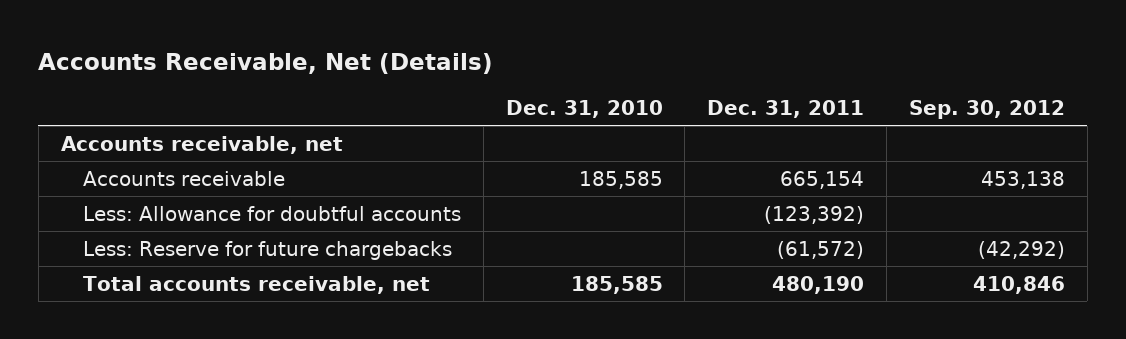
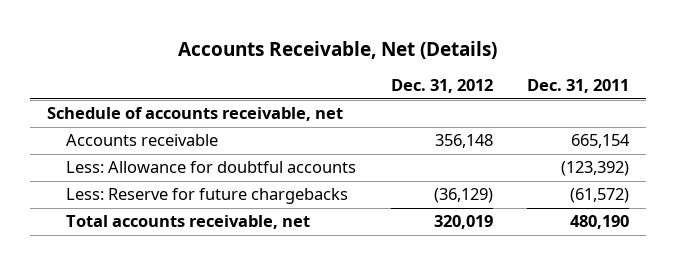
[505,99,663,118] Dec. 31, 2010 -> none
[908,99,1065,119] Sep. 30, 2012 -> none
none -> [390,79,493,94] Dec. 31, 2012
[60,136,343,155] Accounts receivable, net -> [46,107,343,122] Schedule of accounts receivable, net

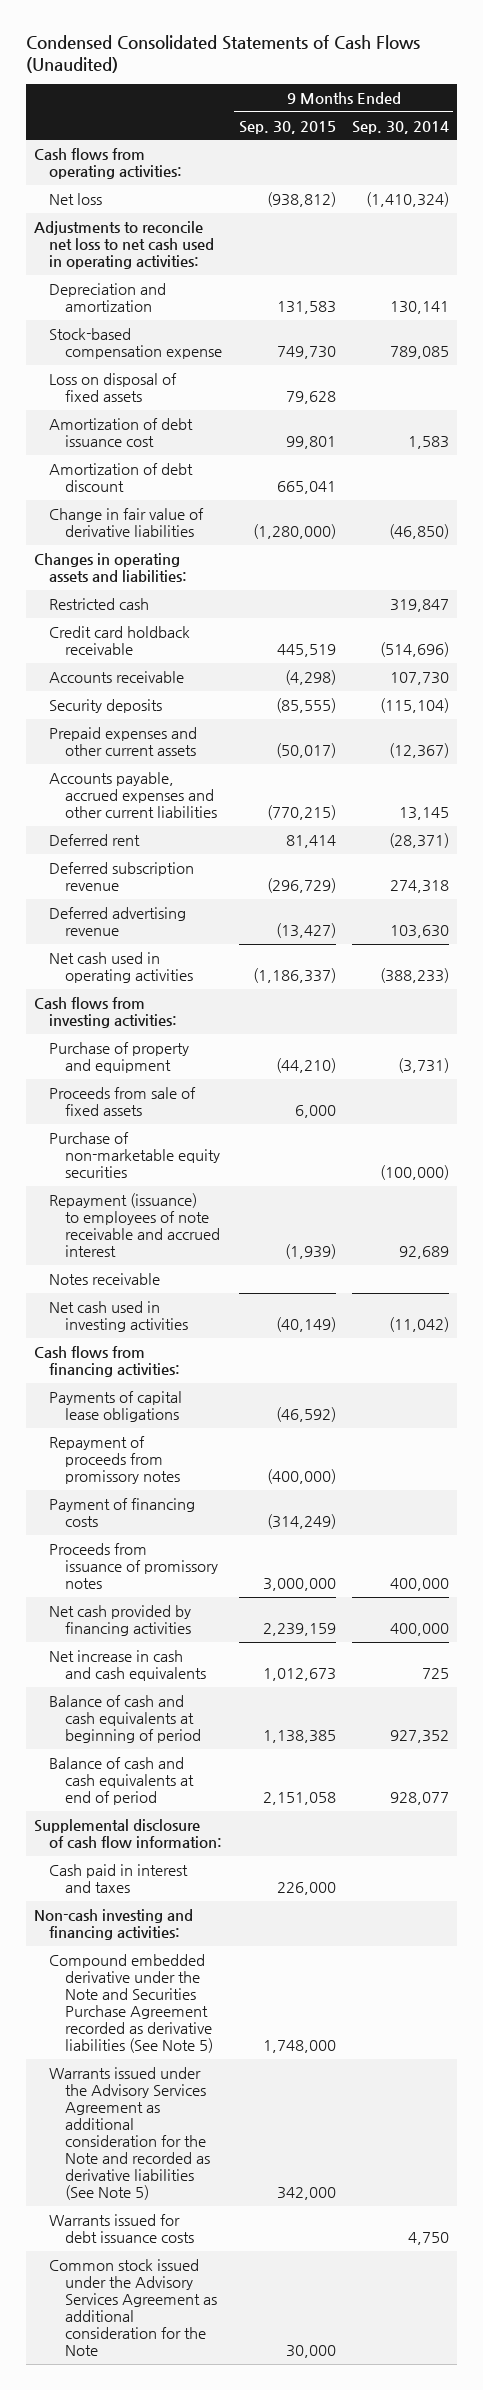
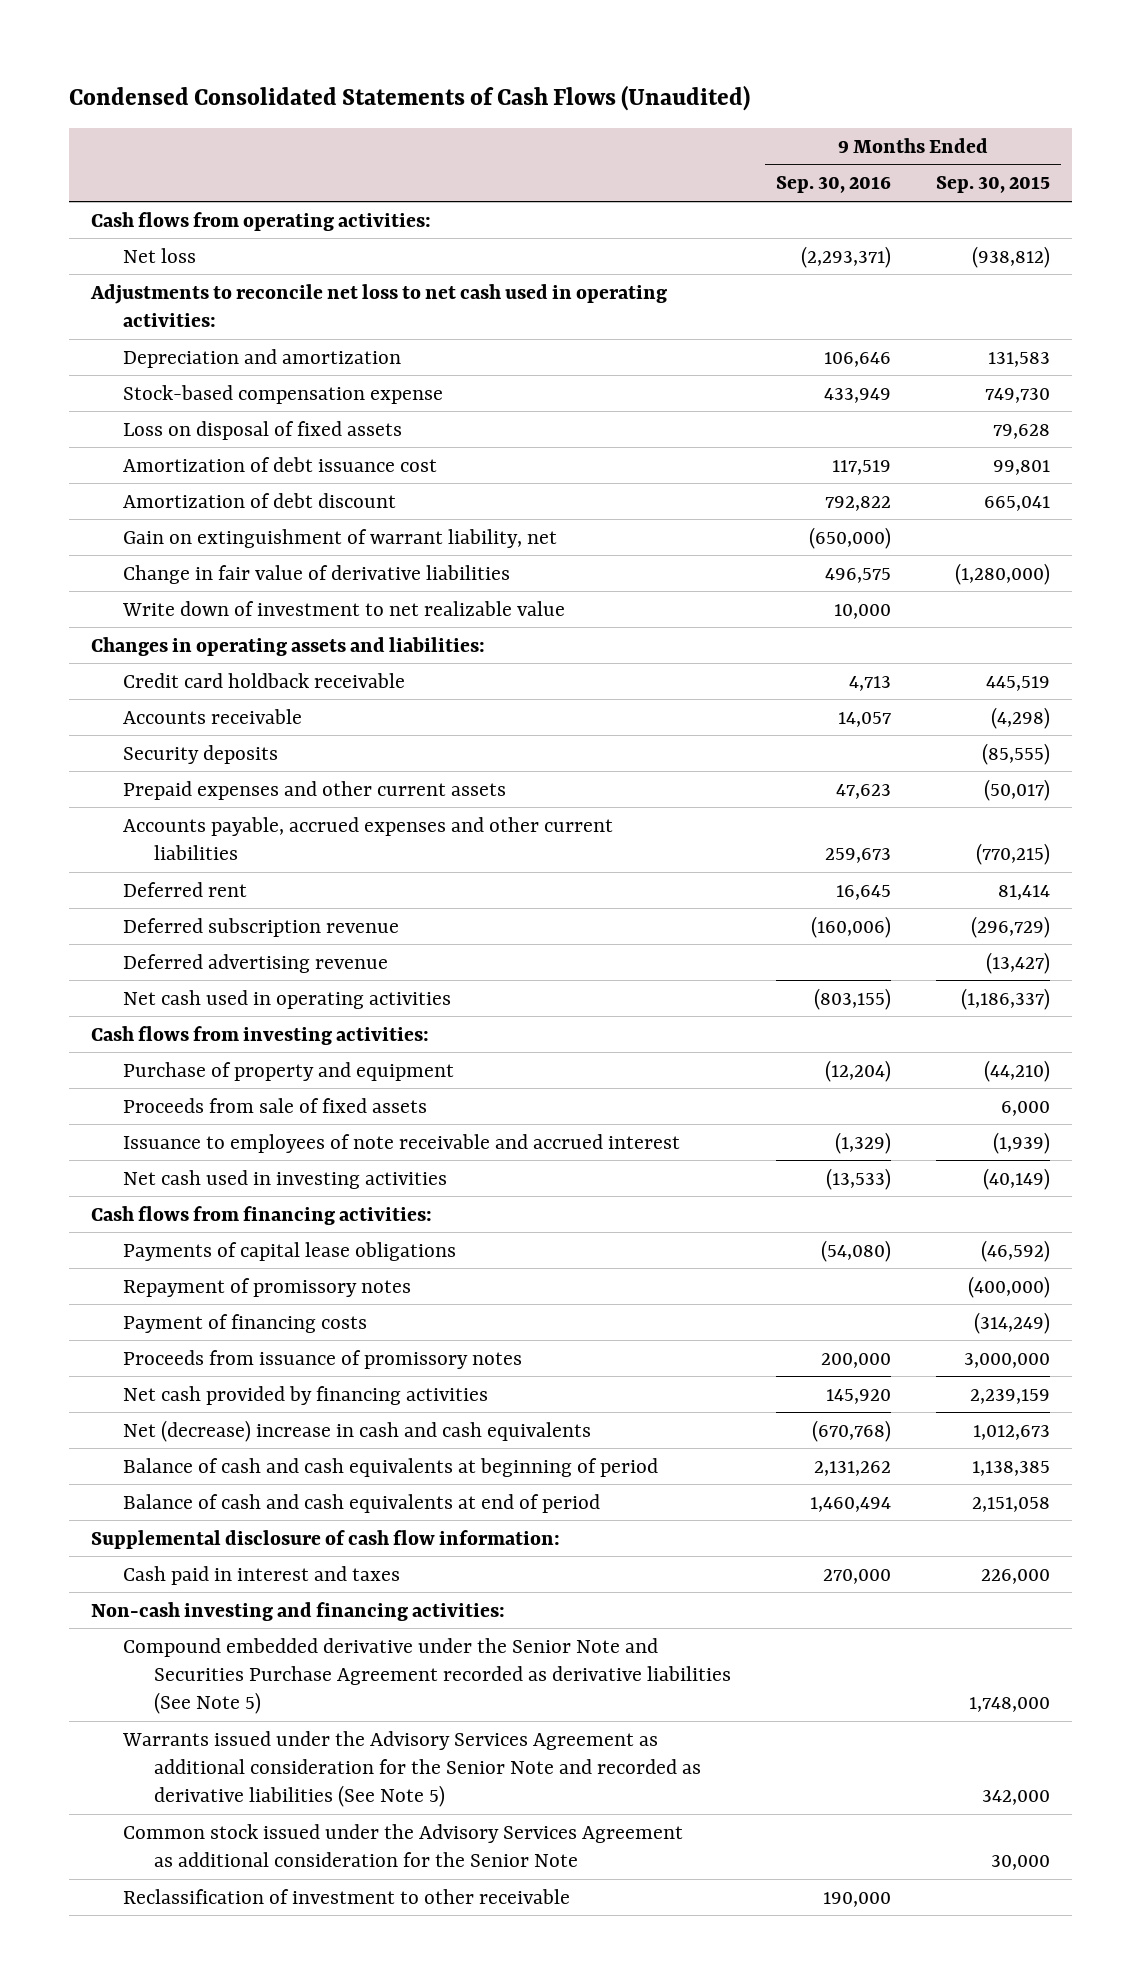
[351,120,449,134] Sep. 30, 2014 -> none
none -> [775,176,891,194] Sep. 30, 2016
none -> [122,528,557,548] Gain on extinguishment of warrant liability, net
none -> [121,600,565,616] Write down of investment to net realizable value
[49,597,150,610] Restricted cash -> none
[49,1131,220,1178] Purchase of non-marketable equity securities -> none
[49,1272,161,1285] Notes receivable -> none
[49,1192,220,1257] Repayment (issuance) to employees of note receivable and accrued interest -> [122,1133,680,1153] Issuance to employees of note receivable and accrued interest
[49,1435,180,1484] Repayment of proceeds from promissory notes -> [122,1277,411,1297] Repayment of promissory notes
[49,1649,206,1681] Net increase in cash and cash equivalents -> [122,1419,591,1442] Net (decrease) increase in cash and cash equivalents
[49,2213,194,2243] Warrants issued for debt issuance costs -> none
[49,1953,213,2054] Compound embedded derivative under the Note and Securities Purchase Agreement recorded as derivative liabilities (See Note 5) -> [122,1637,732,1715] Compound embedded derivative under the Senior Note and Securities Purchase Agreement recorded as derivative liabilities (See Note 5)
[49,2066,210,2201] Warrants issued under the Advisory Services Agreement as additional consideration for the Note and recorded as derivative liabilities (See Note 5) -> [121,1730,702,1808] Warrants issued under the Advisory Services Agreement as additional consideration for the Senior Note and recorded as derivative liabilities (See Note 5)
[49,2258,217,2357] Common stock issued under the Advisory Services Agreement as additional consideration for the Note -> [122,1823,683,1868] Common stock issued under the Advisory Services Agreement as additional consideration for the Senior Note
none -> [122,1888,570,1904] Reclassification of investment to other receivable

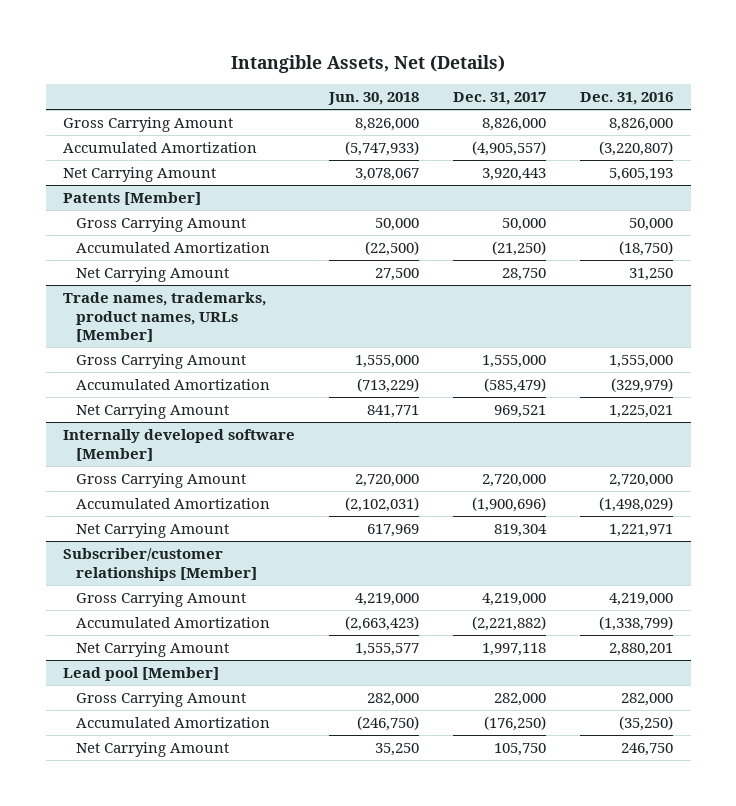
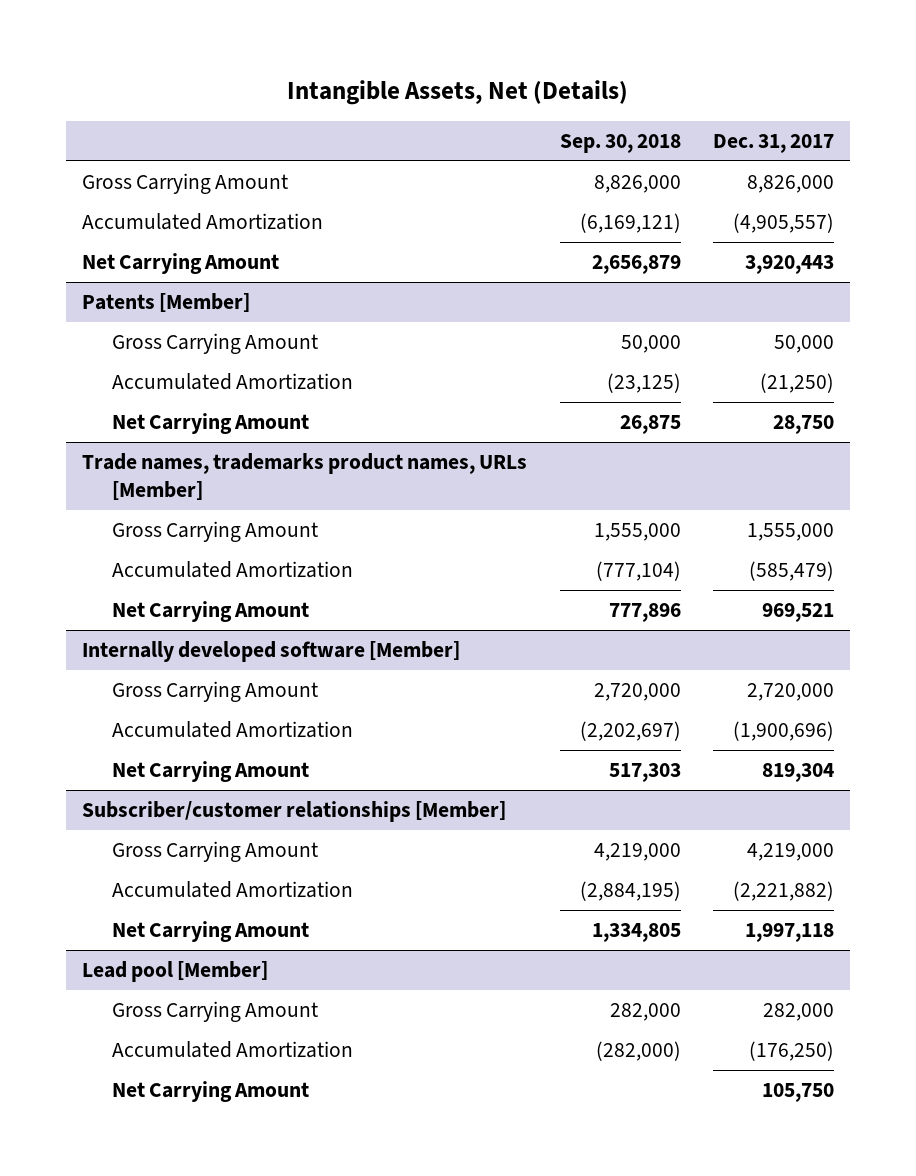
[327,92,419,106] Jun. 30, 2018 -> none
[580,92,674,106] Dec. 31, 2016 -> none
none -> [559,133,681,153] Sep. 30, 2018
[62,292,266,343] Trade names, trademarks, product names, URLs [Member] -> [82,453,528,500] Trade names, trademarks product names, URLs [Member]

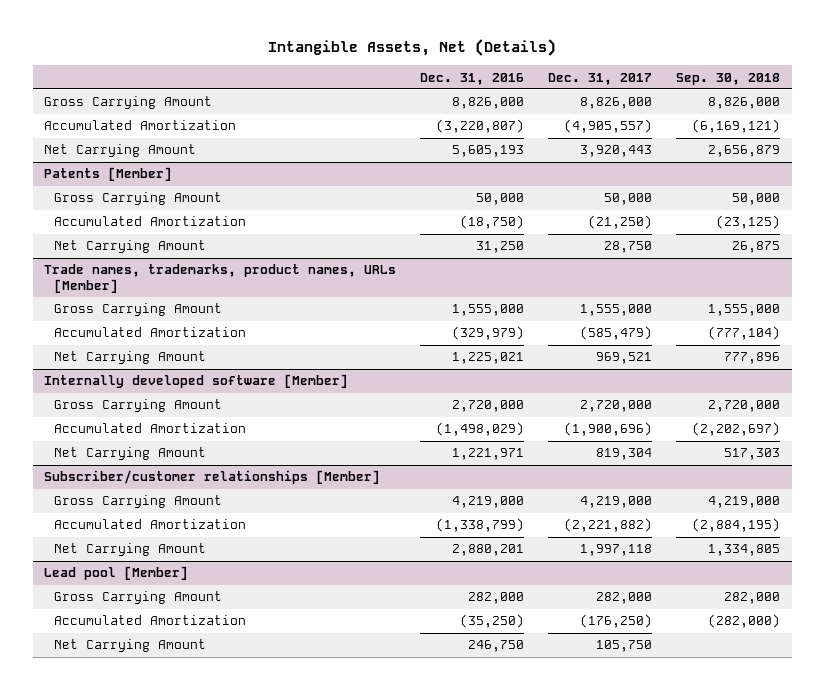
none -> [420,72,525,85] Dec. 31, 2016
[82,453,528,500] Trade names, trademarks product names, URLs [Member] -> [44,264,397,294] Trade names, trademarks, product names, URLs [Member]

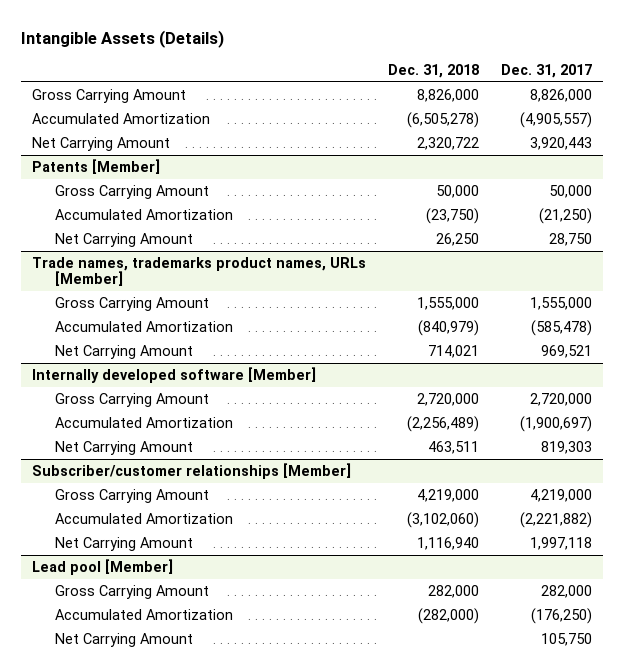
[268,39,557,57] Intangible Assets, Net (Details) -> [21,29,225,48] Intangible Assets (Details)
[420,72,525,85] Dec. 31, 2016 -> none
[675,72,780,85] Sep. 30, 2018 -> none
none -> [388,64,480,79] Dec. 31, 2018
[44,264,397,294] Trade names, trademarks, product names, URLs [Member] -> [32,256,367,287] Trade names, trademarks product names, URLs [Member]
[579,326,652,341] (585,479) -> [531,319,593,336] (585,478)
[563,422,652,437] (1,900,696) -> [520,415,593,432] (1,900,697)
[595,448,652,461] 819,304 -> [541,440,593,454] 819,303

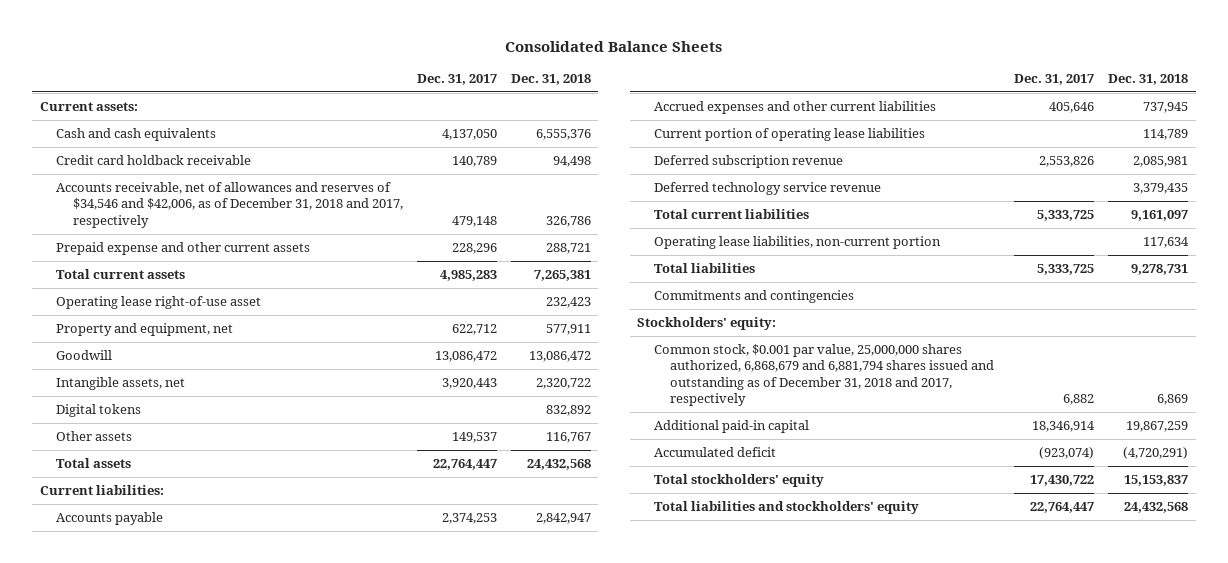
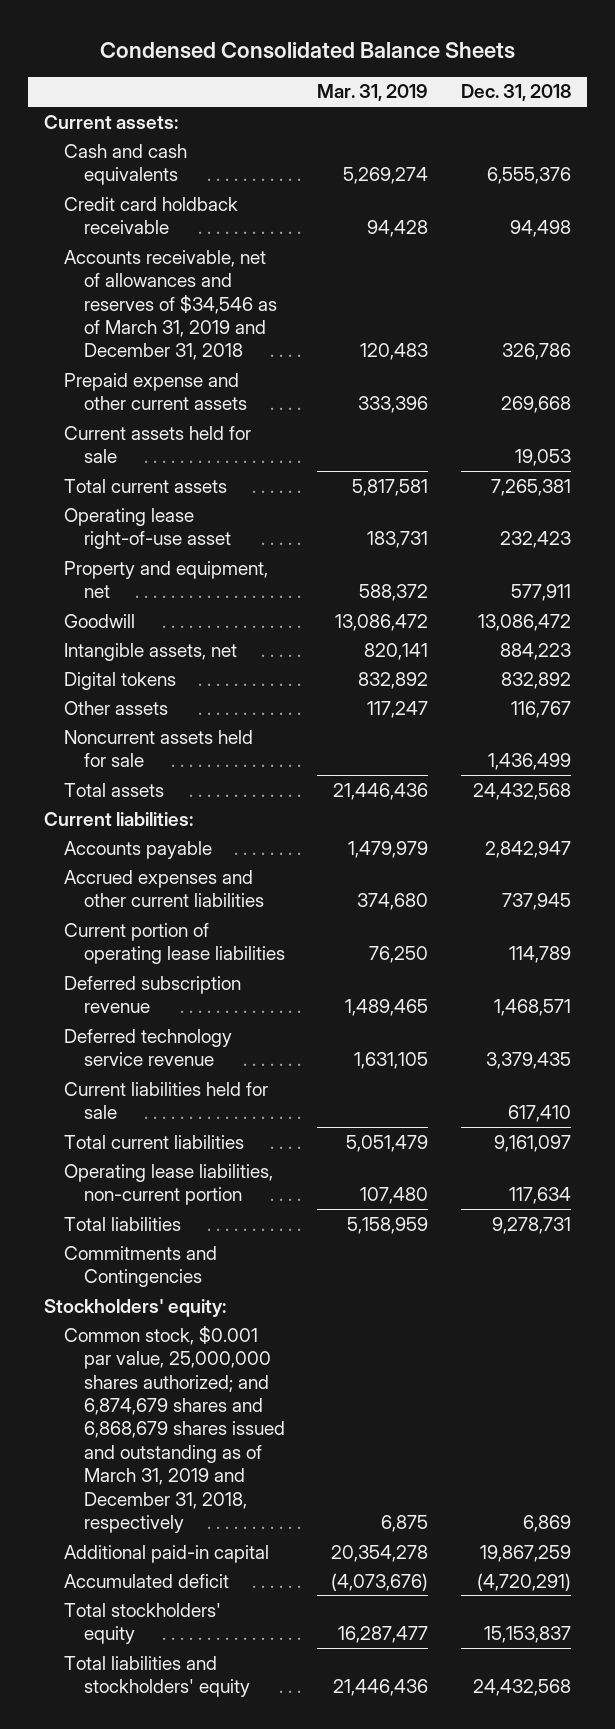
[505,41,723,53] Consolidated Balance Sheets -> [99,41,515,59] Condensed Consolidated Balance Sheets
[416,74,497,86] Dec. 31, 2017 -> none
none -> [317,84,429,102] Mar. 31, 2019
[56,181,403,228] Accounts receivable, net of allowances and reserves of $34,546 and $42,006, as of December 31, 2018 and 2017, respectively -> [64,249,277,361] Accounts receivable, net of allowances and reserves of $34,546 as of March 31, 2019 and December 31, 2018
[545,242,591,254] 288,721 -> [500,396,571,414] 269,668
none -> [64,425,252,464] Current assets held for sale
[535,377,591,389] 2,320,722 -> [499,642,571,660] 884,223
none -> [64,729,254,768] Noncurrent assets held for sale
[1133,155,1189,167] 2,085,981 -> [493,999,571,1017] 1,468,571
none -> [64,1081,269,1120] Current liabilities held for sale
[653,289,854,303] Commitments and contingencies -> [64,1245,218,1288] Commitments and Contingencies
[653,343,995,407] Common stock, $0.001 par value, 25,000,000 shares authorized, 6,868,679 and 6,881,794 shares issued and outstanding as of December 31, 2018 and 2017, respectively -> [64,1325,285,1534] Common stock, $0.001 par value, 25,000,000 shares authorized; and 6,874,679 shares and 6,868,679 shares issued and outstanding as of March 31, 2019 and December 31, 2018, respectively

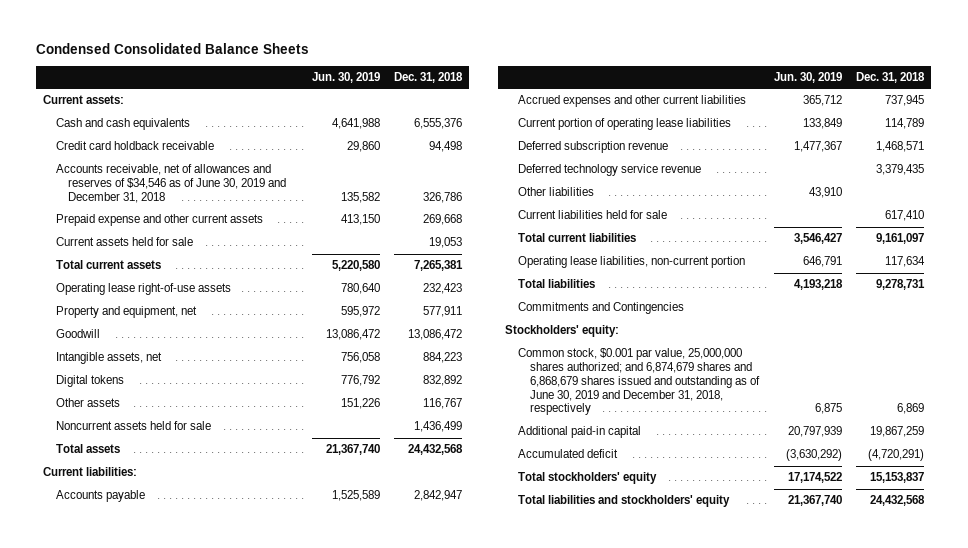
[317,84,429,102] Mar. 31, 2019 -> none
none -> [311,72,380,84] Jun. 30, 2019
[64,249,277,361] Accounts receivable, net of allowances and reserves of $34,546 as of March 31, 2019 and December 31, 2018 -> [55,164,287,203] Accounts receivable, net of allowances and reserves of $34,546 as of June 30, 2019 and December 31, 2018
[64,507,231,550] Operating lease right-of-use asset -> [55,283,231,296] Operating lease right-of-use assets
none -> [517,187,594,197] Other liabilities
[64,1325,285,1534] Common stock, $0.001 par value, 25,000,000 shares authorized; and 6,874,679 shares and 6,868,679 shares issued and outstanding as of March 31, 2019 and December 31, 2018, respectively -> [517,348,761,416] Common stock, $0.001 par value, 25,000,000 shares authorized; and 6,874,679 shares and 6,868,679 shares issued and outstanding as of June 30, 2019 and December 31, 2018, respectively

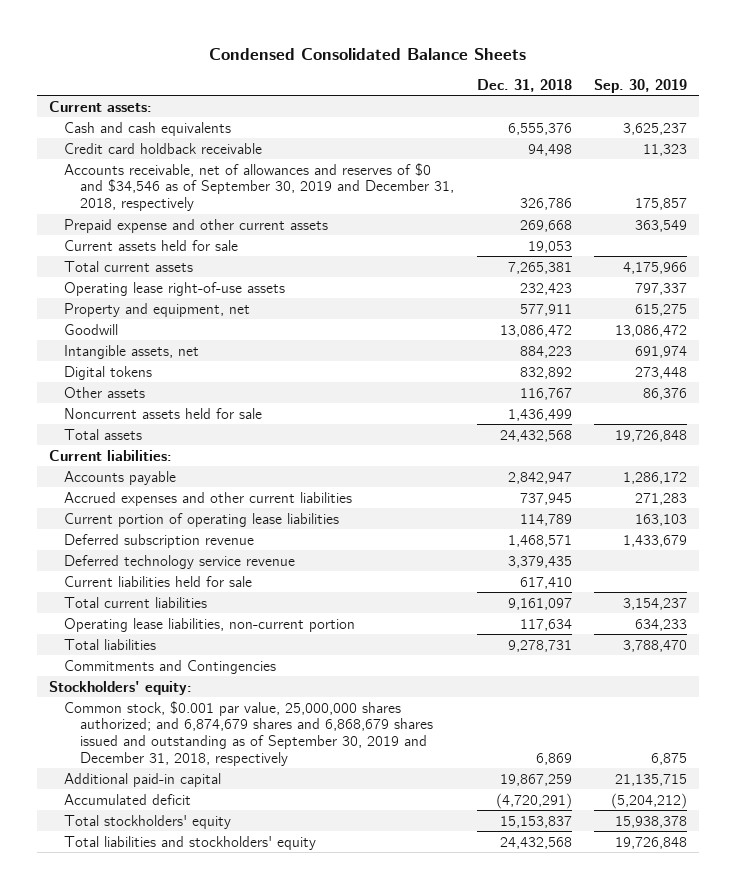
[311,72,380,84] Jun. 30, 2019 -> none
none -> [594,78,688,93] Sep. 30, 2019
[55,164,287,203] Accounts receivable, net of allowances and reserves of $34,546 as of June 30, 2019 and December 31, 2018 -> [64,162,454,212] Accounts receivable, net of allowances and reserves of $0 and $34,546 as of September 30, 2019 and December 31, 2018, respectively
[517,187,594,197] Other liabilities -> none
[517,348,761,416] Common stock, $0.001 par value, 25,000,000 shares authorized; and 6,874,679 shares and 6,868,679 shares issued and outstanding as of June 30, 2019 and December 31, 2018, respectively -> [64,700,433,766] Common stock, $0.001 par value, 25,000,000 shares authorized; and 6,874,679 shares and 6,868,679 shares issued and outstanding as of September 30, 2019 and December 31, 2018, respectively

